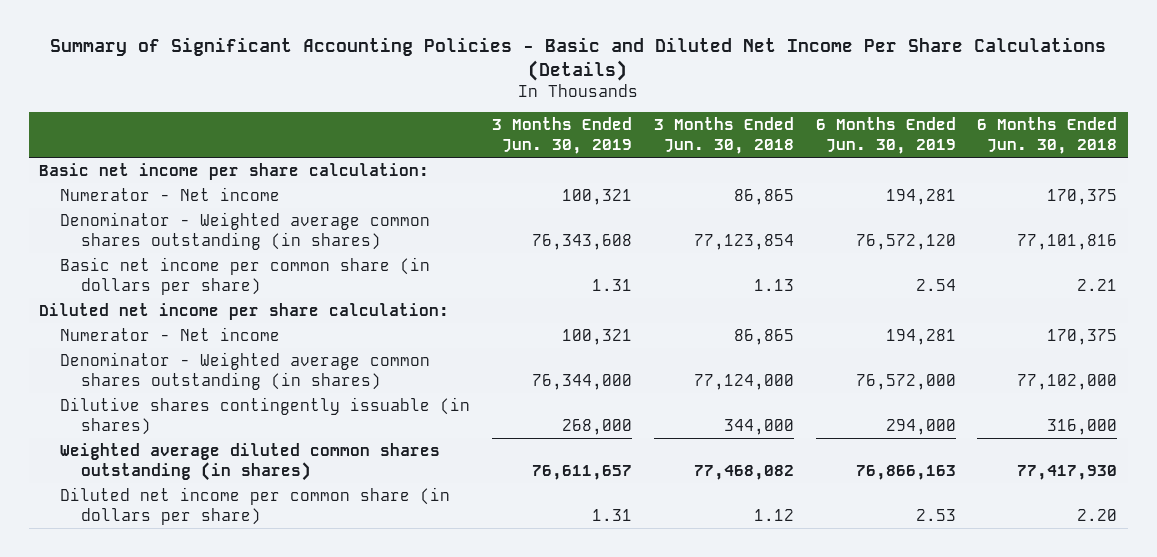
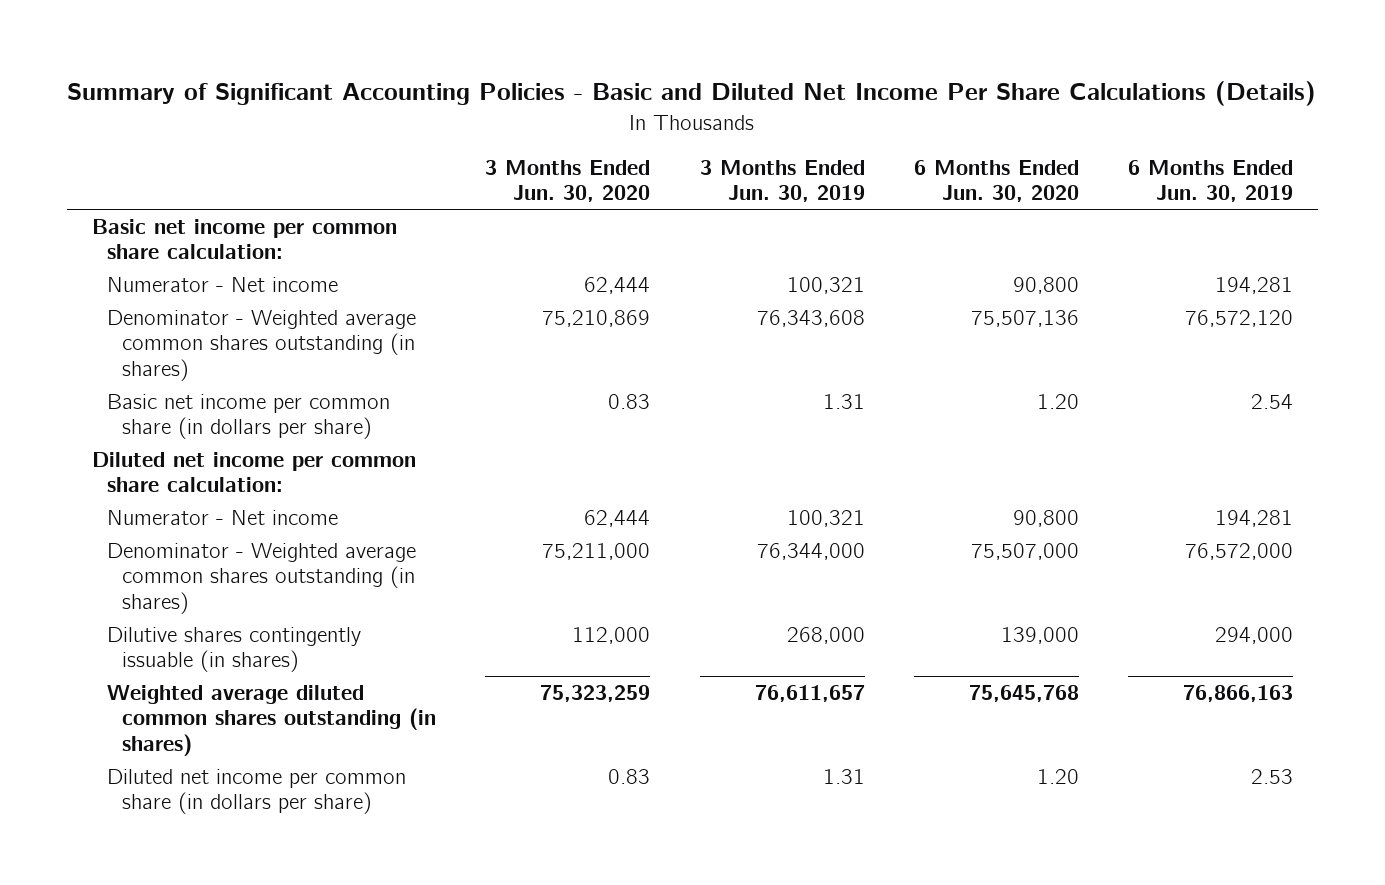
[653,117,794,154] 3 Months Ended Jun. 30, 2018 -> none
[977,117,1118,154] 6 Months Ended Jun. 30, 2018 -> none
none -> [485,159,651,203] 3 Months Ended Jun. 30, 2020
none -> [913,159,1079,203] 6 Months Ended Jun. 30, 2020
[39,163,430,181] Basic net income per share calculation: -> [91,218,397,260] Basic net income per common share calculation:
[39,303,450,321] Diluted net income per share calculation: -> [91,451,416,493] Diluted net income per common share calculation:

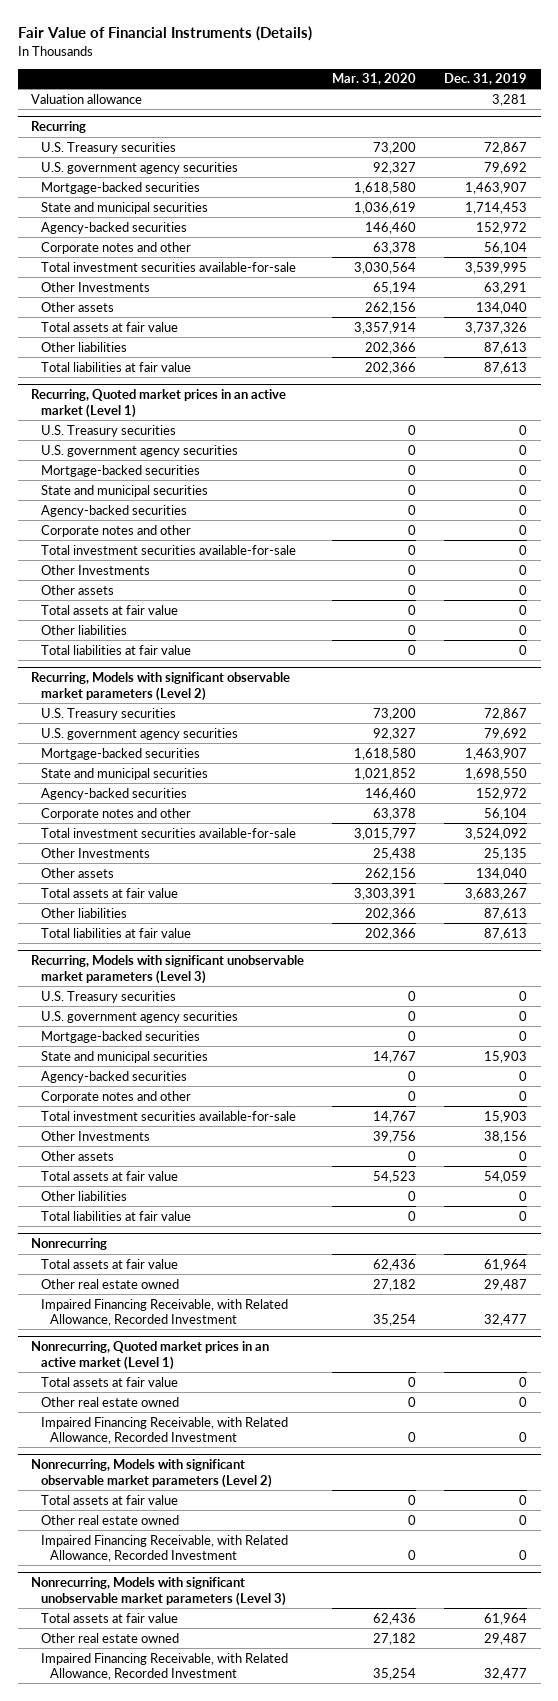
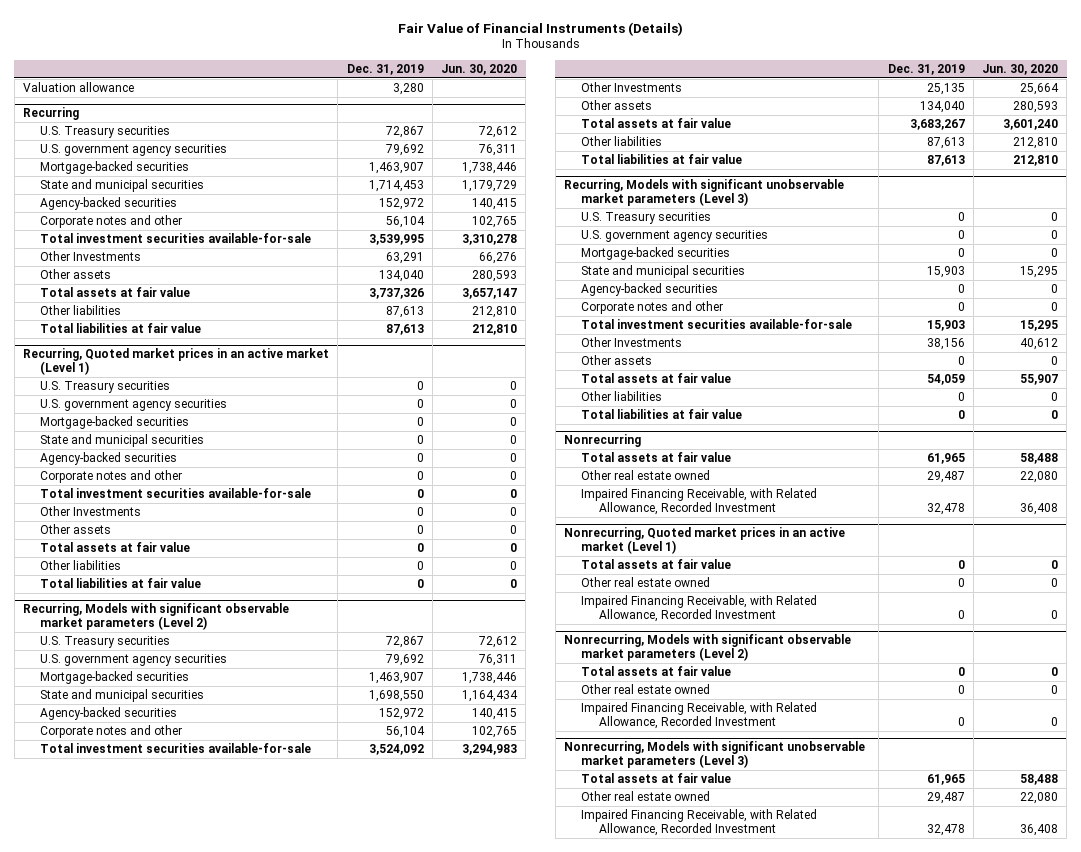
[332,73,417,86] Mar. 31, 2020 -> none
none -> [441,64,518,76] Jun. 30, 2020
[491,93,527,106] 3,281 -> [392,83,424,96] 3,280
[483,1258,527,1271] 61,964 -> [926,453,965,465] 61,965
[483,1314,527,1327] 32,477 -> [926,503,965,516] 32,478
[483,1612,527,1625] 61,964 -> [926,774,965,786] 61,965
[483,1668,527,1681] 32,477 -> [926,824,965,837] 32,478

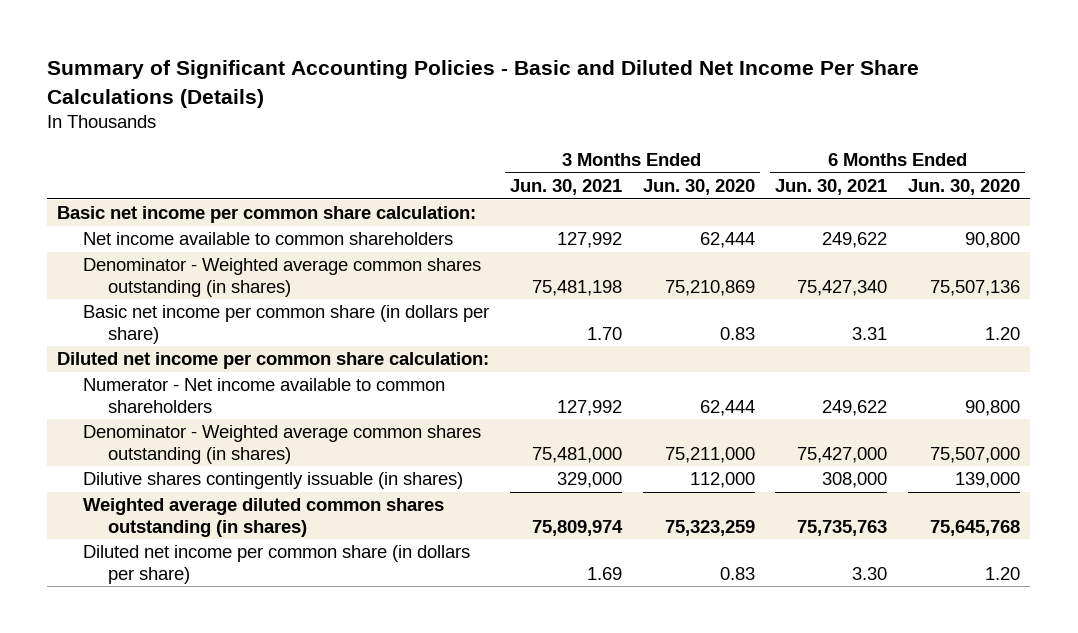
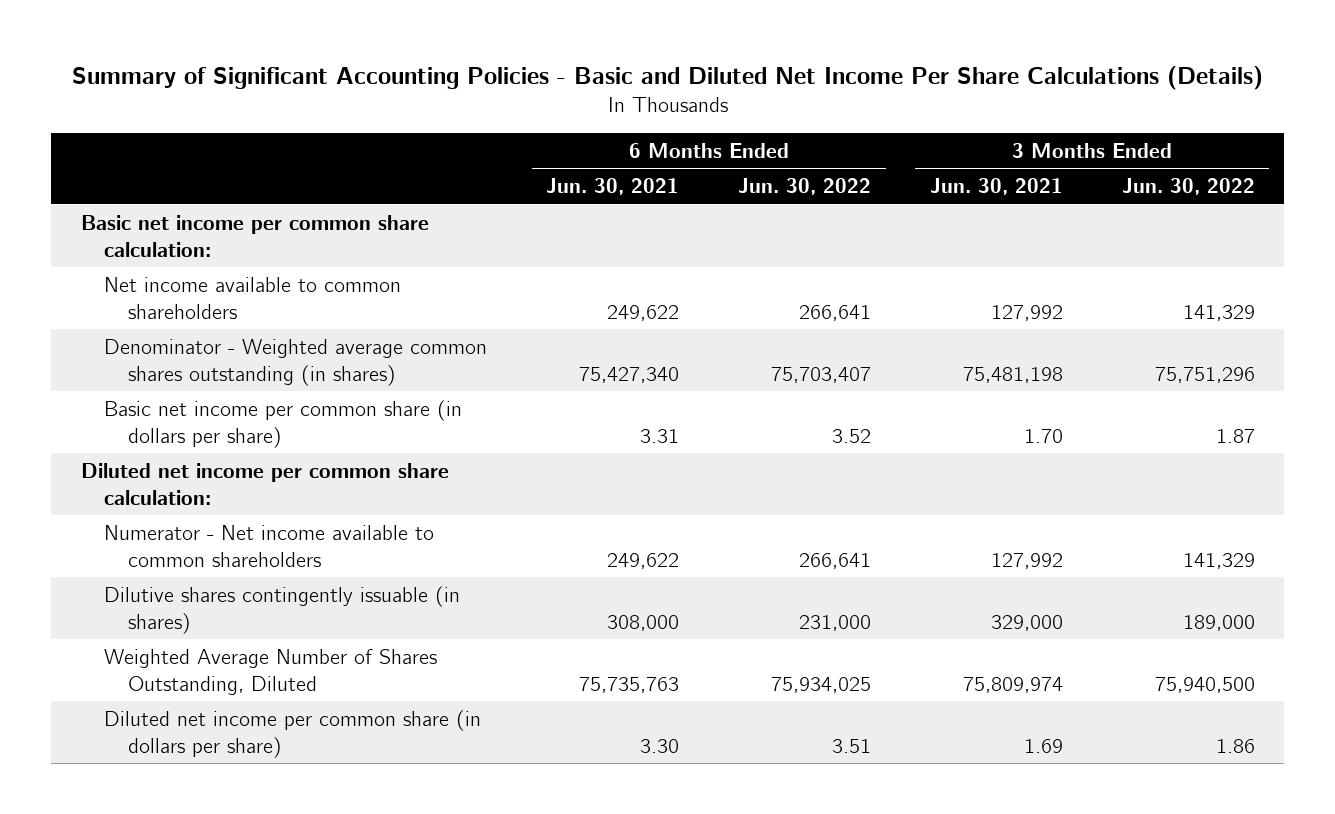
[642,179,755,196] Jun. 30, 2020 -> none
[908,179,1021,196] Jun. 30, 2020 -> none
none -> [738,178,872,196] Jun. 30, 2022
none -> [1121,178,1255,196] Jun. 30, 2022
[82,425,481,464] Denominator - Weighted average common shares outstanding (in shares) -> none
[82,498,444,537] Weighted average diluted common shares outstanding (in shares) -> [104,648,438,696] Weighted Average Number of Shares Outstanding, Diluted

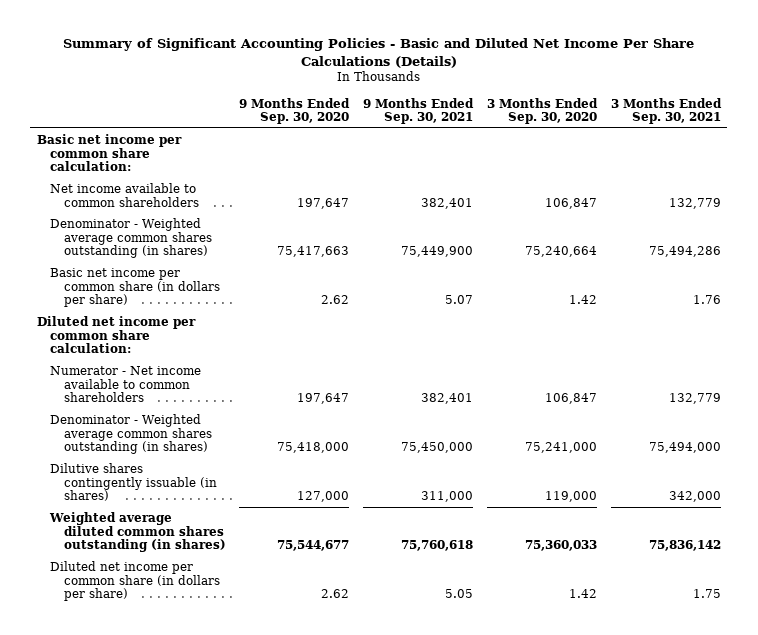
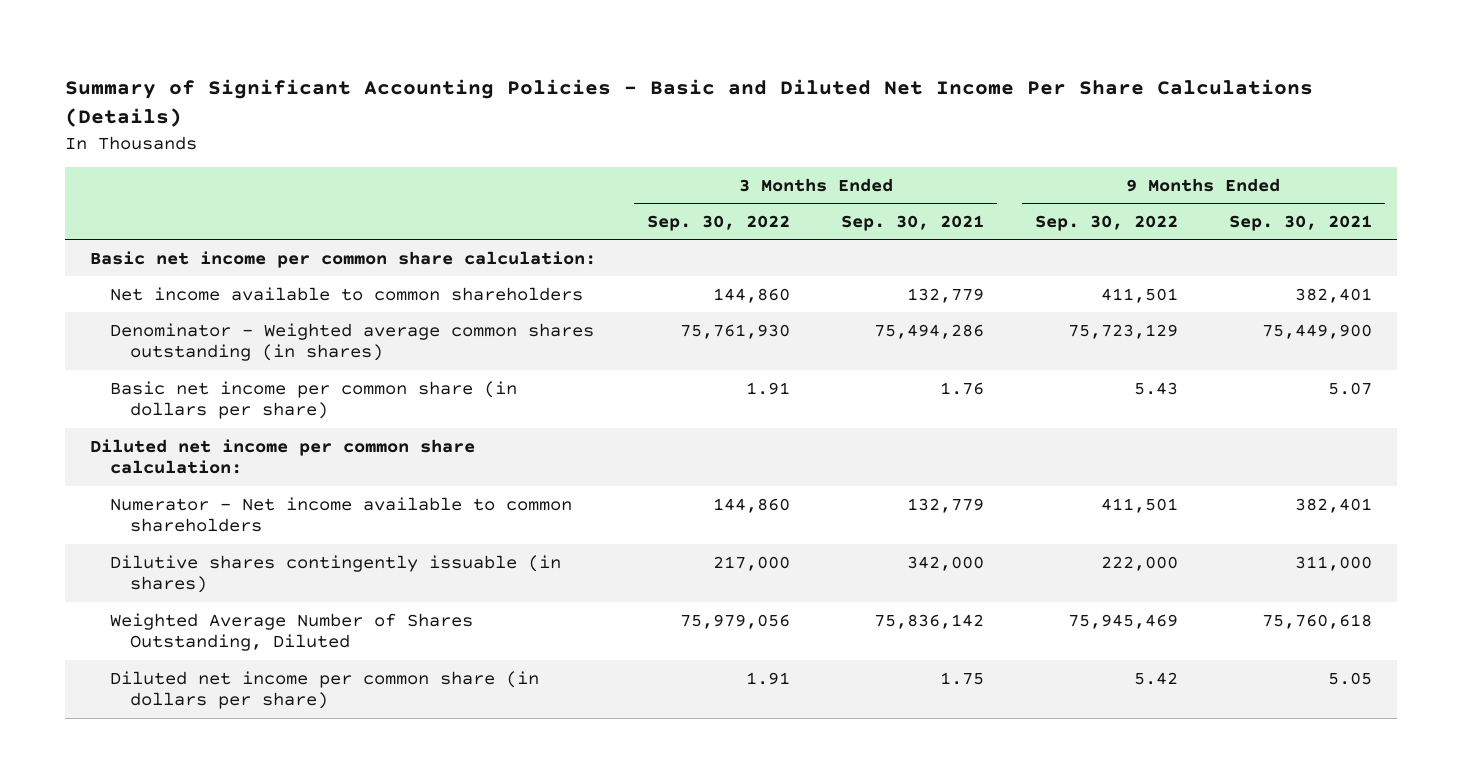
[239,97,351,125] 9 Months Ended Sep. 30, 2020 -> none
[486,97,598,125] 3 Months Ended Sep. 30, 2020 -> none
none -> [647,214,791,231] Sep. 30, 2022
none -> [1034,214,1178,231] Sep. 30, 2022
[50,413,212,455] Denominator - Weighted average common shares outstanding (in shares) -> none
[49,511,226,553] Weighted average diluted common shares outstanding (in shares) -> [110,612,474,652] Weighted Average Number of Shares Outstanding, Diluted

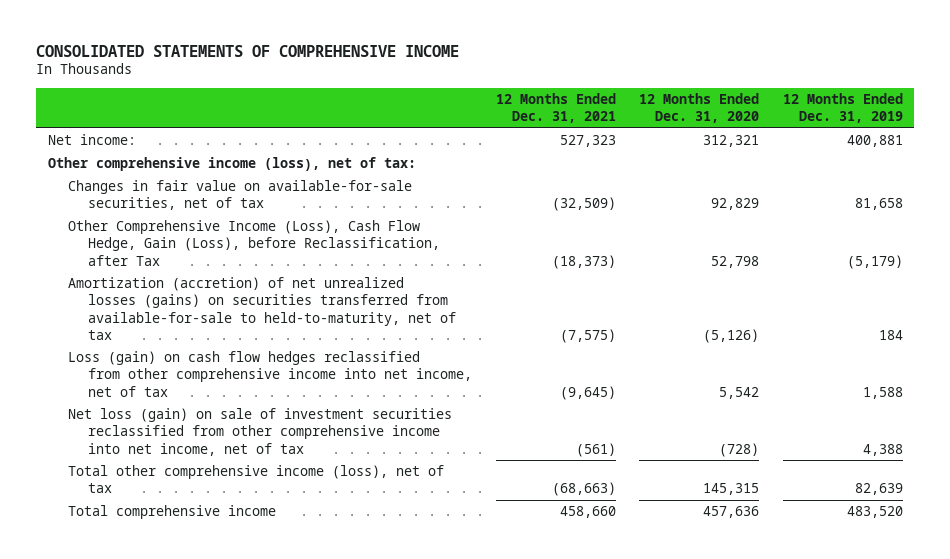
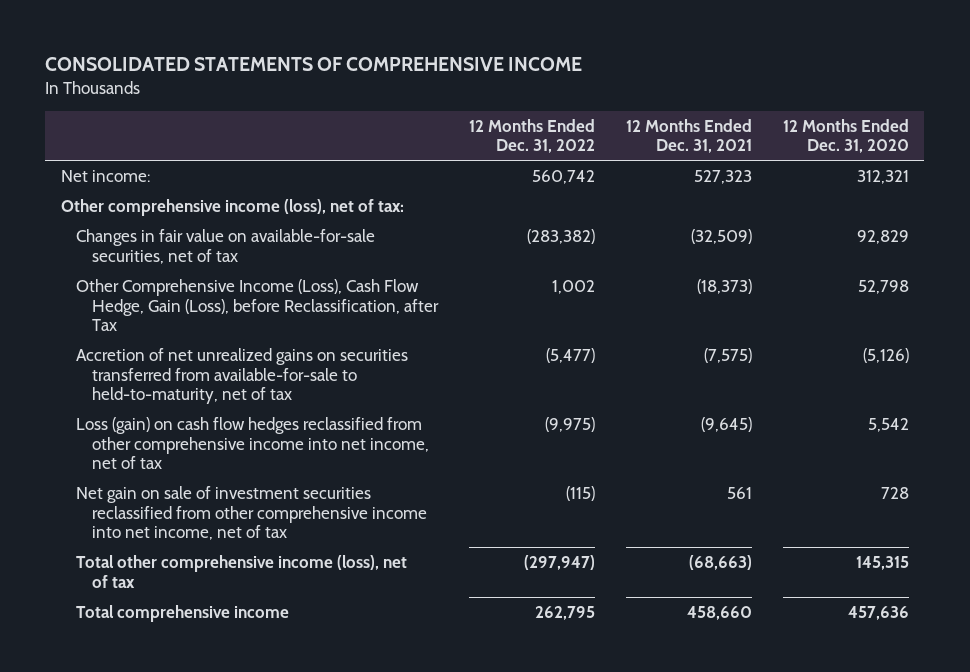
[782,92,903,124] 12 Months Ended Dec. 31, 2019 -> none
none -> [468,118,595,154] 12 Months Ended Dec. 31, 2022
[67,277,457,340] Amortization (accretion) of net unrealized losses (gains) on securities transferred from available-for-sale to held-to-maturity, net of tax -> [76,347,409,405] Accretion of net unrealized gains on securities transferred from available-for-sale to held-to-maturity, net of tax
[67,408,452,456] Net loss (gain) on sale of investment securities reclassified from other comprehensive income into net income, net of tax -> [76,485,428,541] Net gain on sale of investment securities reclassified from other comprehensive income into net income, net of tax
[575,442,616,457] (561) -> [726,486,752,499] 561
[719,442,760,457] (728) -> [880,486,909,499] 728

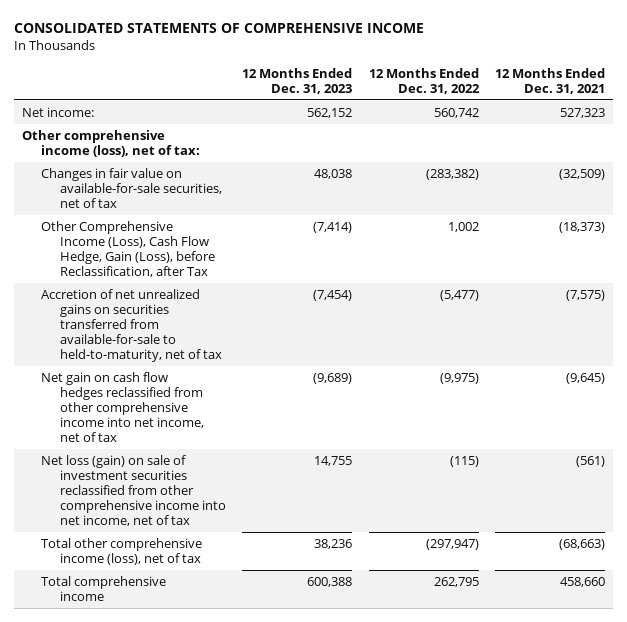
[782,118,909,154] 12 Months Ended Dec. 31, 2020 -> none
none -> [242,67,353,94] 12 Months Ended Dec. 31, 2023
[76,416,430,470] Loss (gain) on cash flow hedges reclassified from other comprehensive income into net income, net of tax -> [40,371,204,443] Net gain on cash flow hedges reclassified from other comprehensive income into net income, net of tax
[76,485,428,541] Net gain on sale of investment securities reclassified from other comprehensive income into net income, net of tax -> [40,454,226,527] Net loss (gain) on sale of investment securities reclassified from other comprehensive income into net income, net of tax
[726,486,752,499] 561 -> [576,455,606,467] (561)

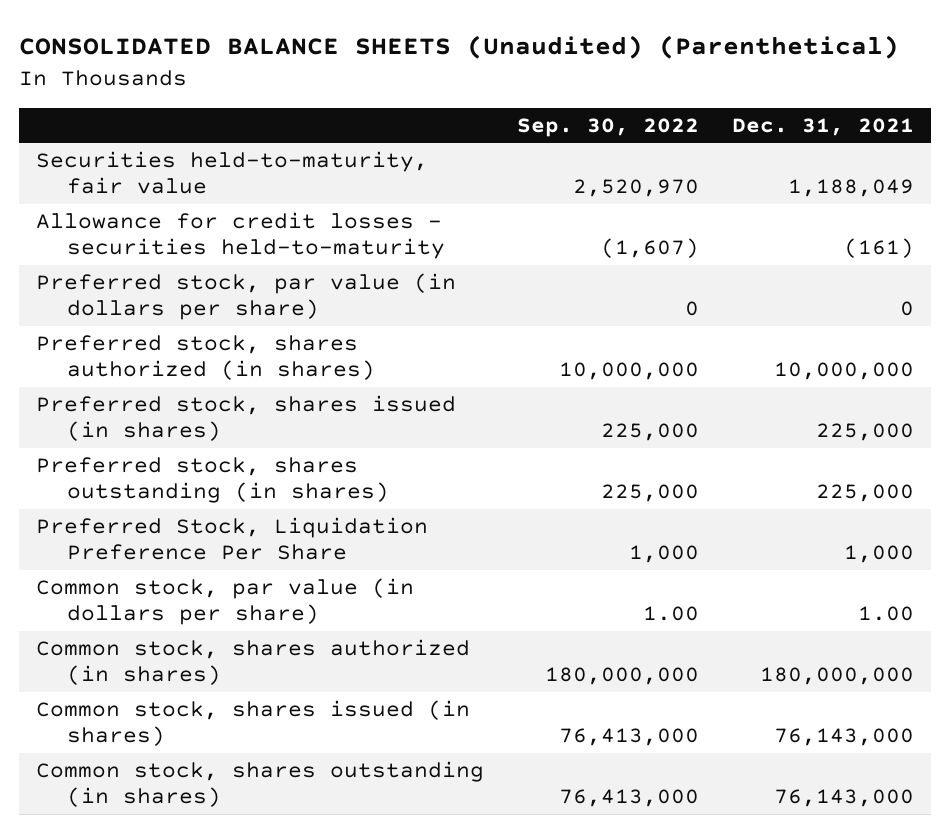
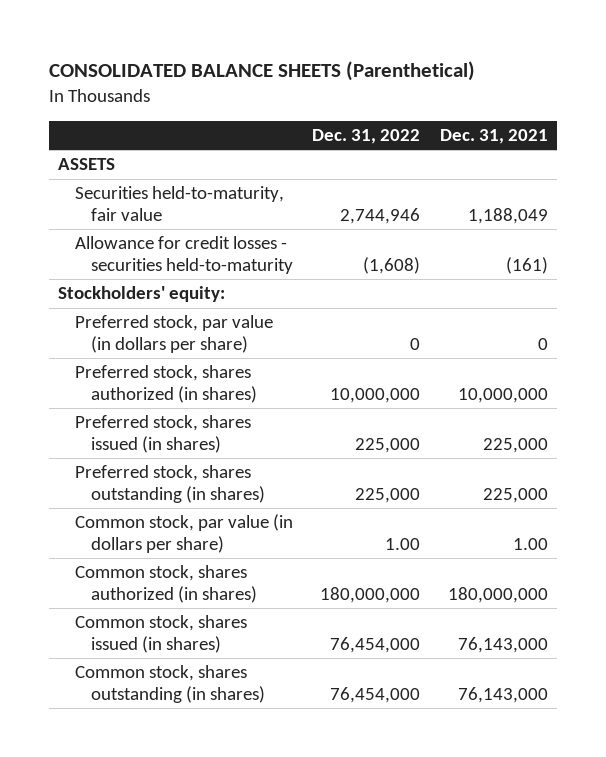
[18,35,899,60] CONSOLIDATED BALANCE SHEETS (Unaudited) (Parenthetical) -> [48,61,475,82] CONSOLIDATED BALANCE SHEETS (Parenthetical)
[516,117,699,137] Sep. 30, 2022 -> none
none -> [312,128,421,144] Dec. 31, 2022
none -> [58,158,116,171] ASSETS
none -> [58,286,226,303] Stockholders' equity:
[35,516,428,561] Preferred Stock, Liquidation Preference Per Share -> none

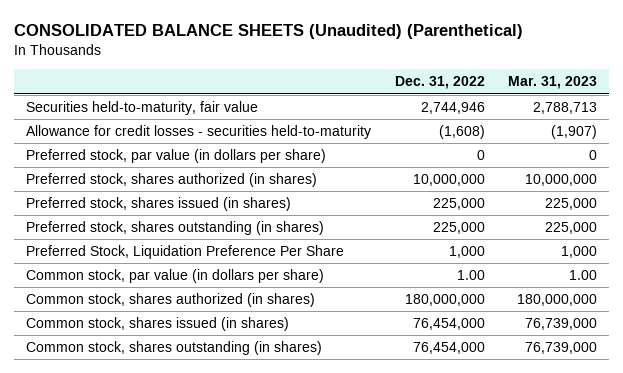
[48,61,475,82] CONSOLIDATED BALANCE SHEETS (Parenthetical) -> [14,23,524,39] CONSOLIDATED BALANCE SHEETS (Unaudited) (Parenthetical)
[439,128,548,144] Dec. 31, 2021 -> none
none -> [508,76,598,90] Mar. 31, 2023
[58,158,116,171] ASSETS -> none
[58,286,226,303] Stockholders' equity: -> none
none -> [25,245,344,260] Preferred Stock, Liquidation Preference Per Share

